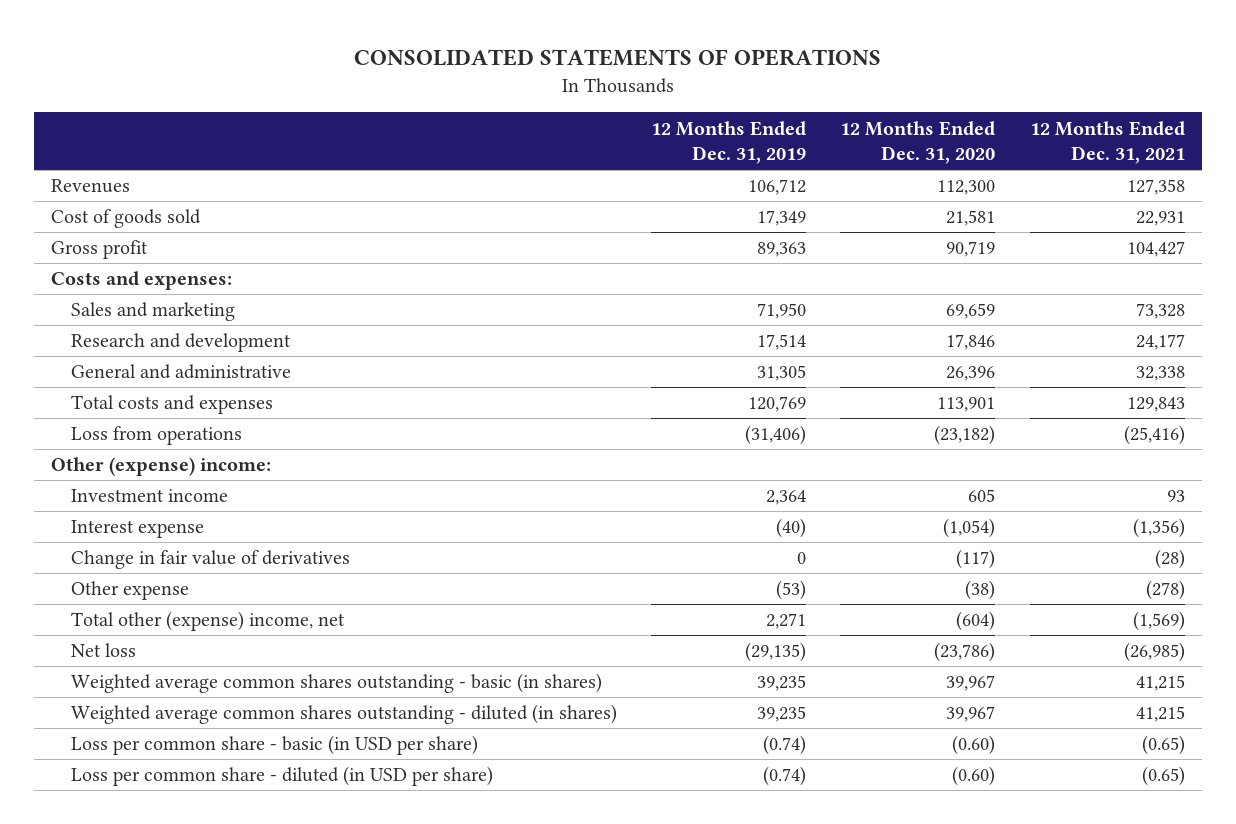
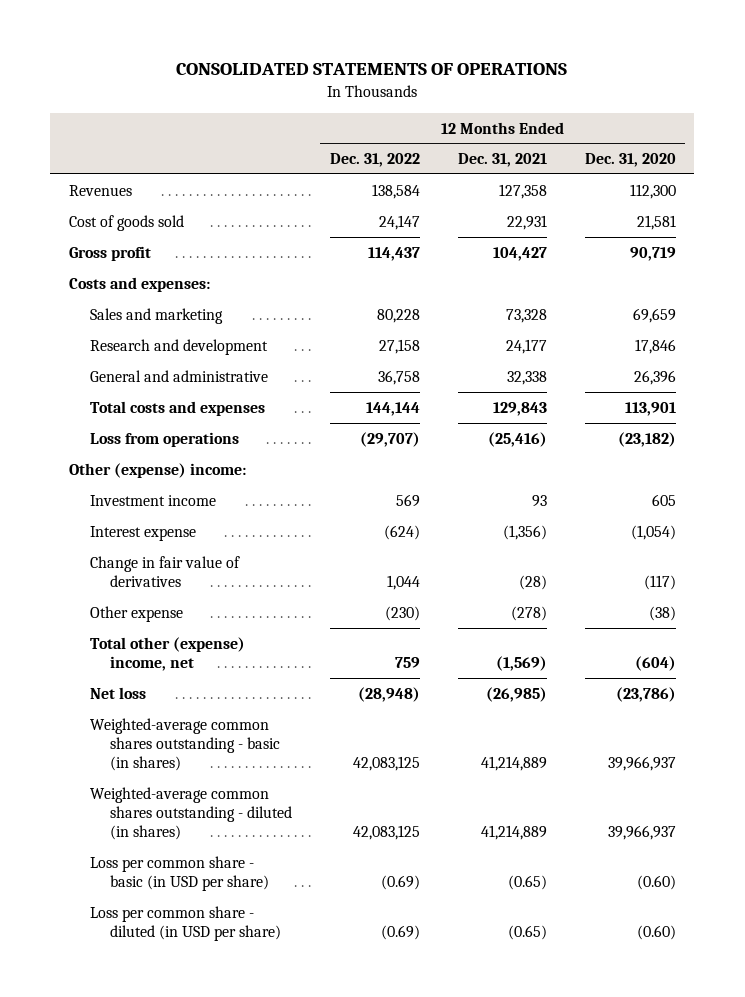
[651,120,807,165] 12 Months Ended Dec. 31, 2019 -> none
none -> [329,153,420,168] Dec. 31, 2022
[71,673,603,694] Weighted average common shares outstanding - basic (in shares) -> [89,717,280,772] Weighted-average common shares outstanding - basic (in shares)
[946,675,996,692] 39,967 -> [607,756,676,772] 39,966,937
[1135,675,1185,692] 41,215 -> [480,756,547,772] 41,214,889
[71,704,618,725] Weighted average common shares outstanding - diluted (in shares) -> [89,786,292,841] Weighted-average common shares outstanding - diluted (in shares)
[946,706,996,723] 39,967 -> [607,825,676,841] 39,966,937
[1135,706,1185,723] 41,215 -> [480,825,547,841] 41,214,889

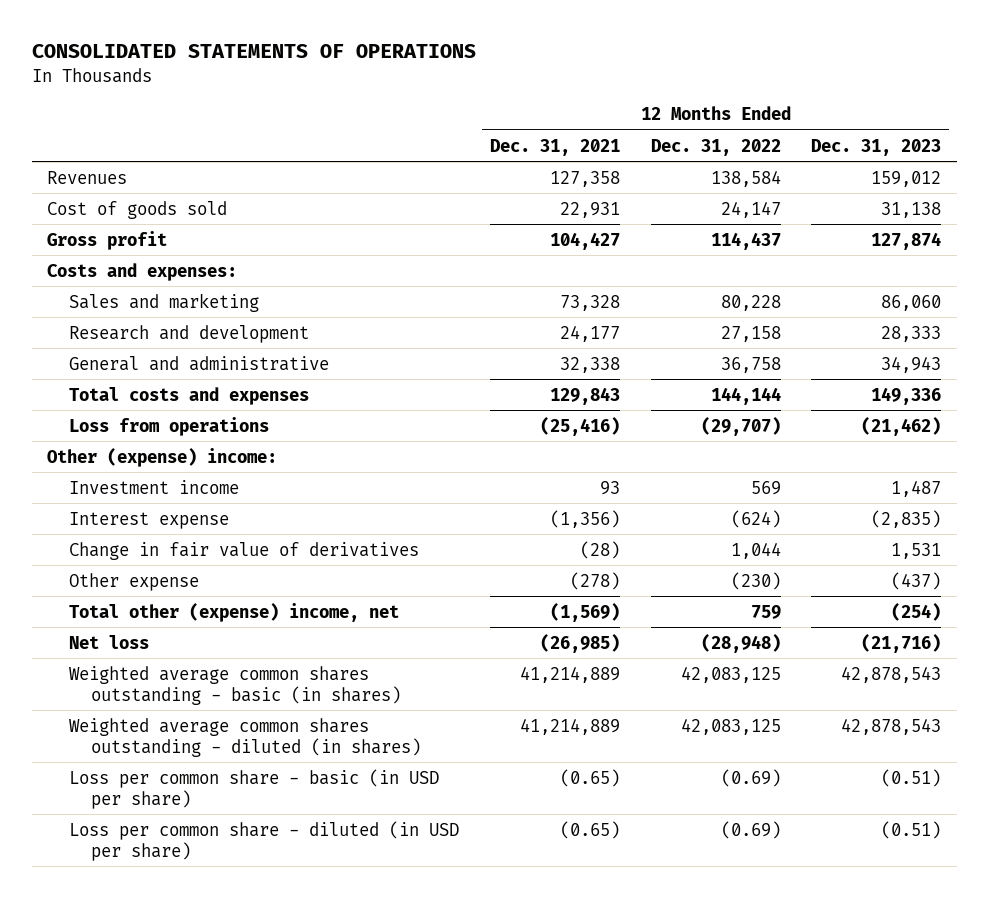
[584,153,676,168] Dec. 31, 2020 -> none
none -> [811,138,942,156] Dec. 31, 2023
[89,717,280,772] Weighted-average common shares outstanding - basic (in shares) -> [69,665,401,705] Weighted average common shares outstanding - basic (in shares)
[89,786,292,841] Weighted-average common shares outstanding - diluted (in shares) -> [69,717,421,757] Weighted average common shares outstanding - diluted (in shares)

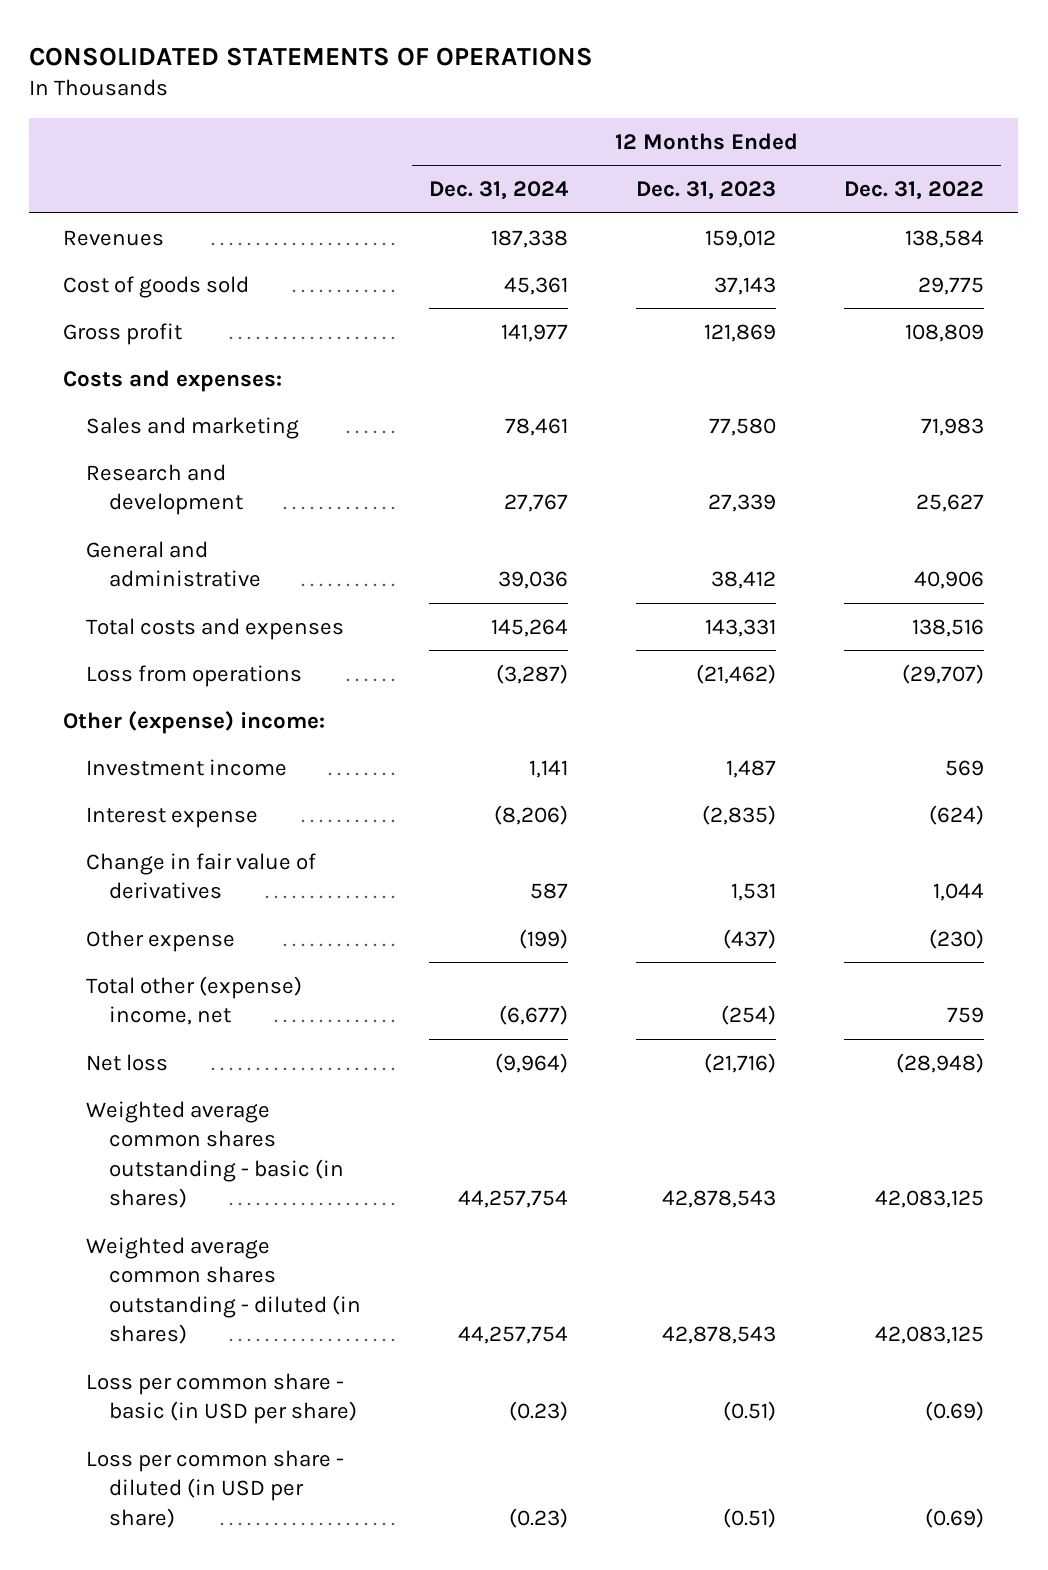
[489,138,620,156] Dec. 31, 2021 -> none
none -> [428,181,569,201] Dec. 31, 2024
[720,200,781,218] 24,147 -> [918,276,985,295] 29,775
[881,201,942,218] 31,138 -> [714,276,777,295] 37,143
[710,231,781,250] 114,437 -> [905,323,985,342] 108,809
[871,231,942,250] 127,874 -> [704,323,777,342] 121,869
[720,294,781,311] 80,228 -> [921,417,985,436] 71,983
[881,294,942,311] 86,060 -> [709,417,777,436] 77,580
[720,325,781,342] 27,158 -> [916,494,985,513] 25,627
[881,325,942,342] 28,333 -> [708,494,777,513] 27,339
[720,356,781,373] 36,758 -> [914,571,985,590] 40,906
[881,355,942,373] 34,943 -> [711,571,777,590] 38,412
[710,386,781,405] 144,144 -> [912,618,985,637] 138,516
[871,386,942,405] 149,336 -> [705,618,777,637] 143,331

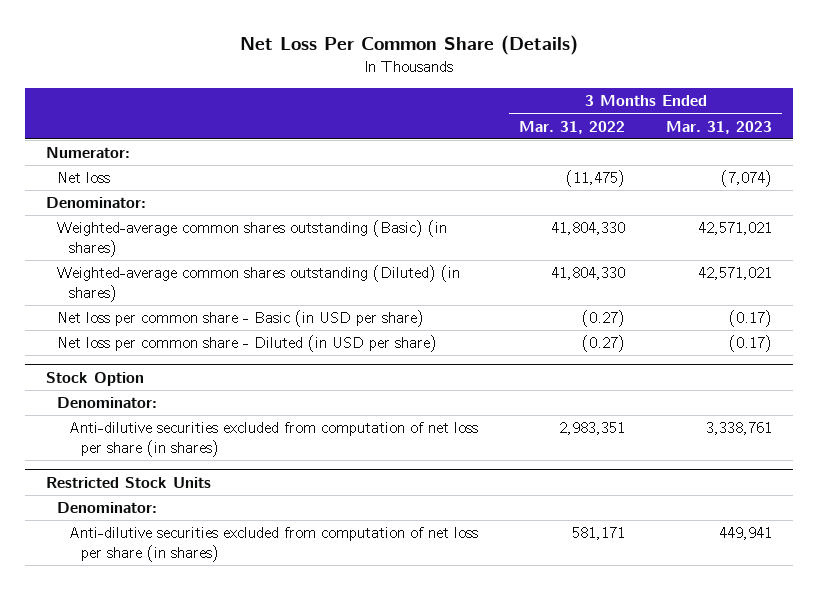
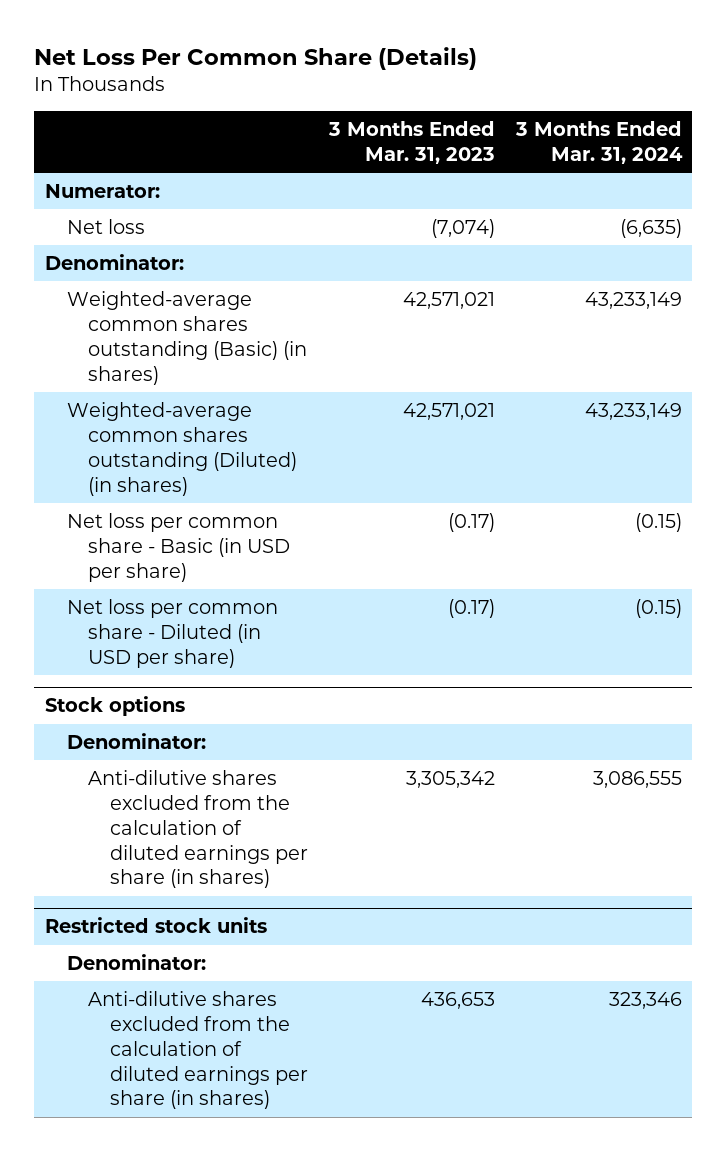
[519,120,626,134] Mar. 31, 2022 -> none
none -> [514,121,683,164] 3 Months Ended Mar. 31, 2024
[45,371,144,386] Stock Option -> [44,696,185,717] Stock options
[69,422,479,457] Anti-dilutive securities excluded from computation of net loss per share (in shares) -> [88,770,309,889] Anti-dilutive shares excluded from the calculation of diluted earnings per share (in shares)
[706,422,773,436] 3,338,761 -> [406,771,496,789] 3,305,342
[45,476,211,488] Restricted Stock Units -> [44,917,267,934] Restricted stock units
[69,527,479,562] Anti-dilutive securities excluded from computation of net loss per share (in shares) -> [88,991,309,1110] Anti-dilutive shares excluded from the calculation of diluted earnings per share (in shares)
[719,527,773,541] 449,941 -> [421,992,496,1010] 436,653

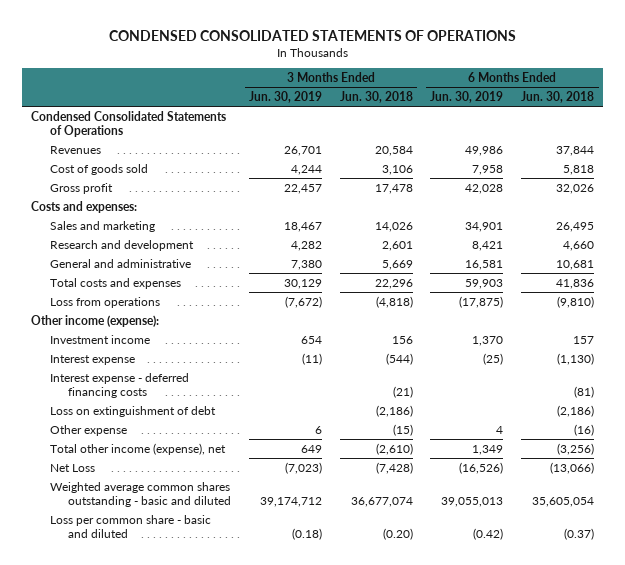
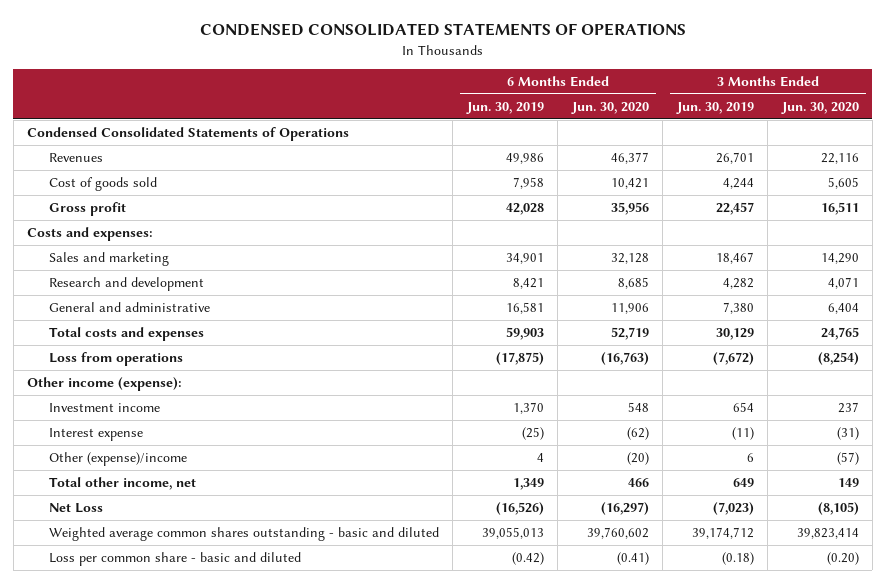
[339,91,413,104] Jun. 30, 2018 -> none
[521,91,595,104] Jun. 30, 2018 -> none
none -> [570,101,649,114] Jun. 30, 2020
none -> [780,101,859,114] Jun. 30, 2020
[49,372,189,399] Interest expense - deferred financing costs -> none
[49,405,216,417] Loss on extinguishment of debt -> none
[49,424,127,436] Other expense -> [49,452,188,467] Other (expense)/income
[49,442,226,455] Total other income (expense), net -> [49,477,197,491] Total other income, net

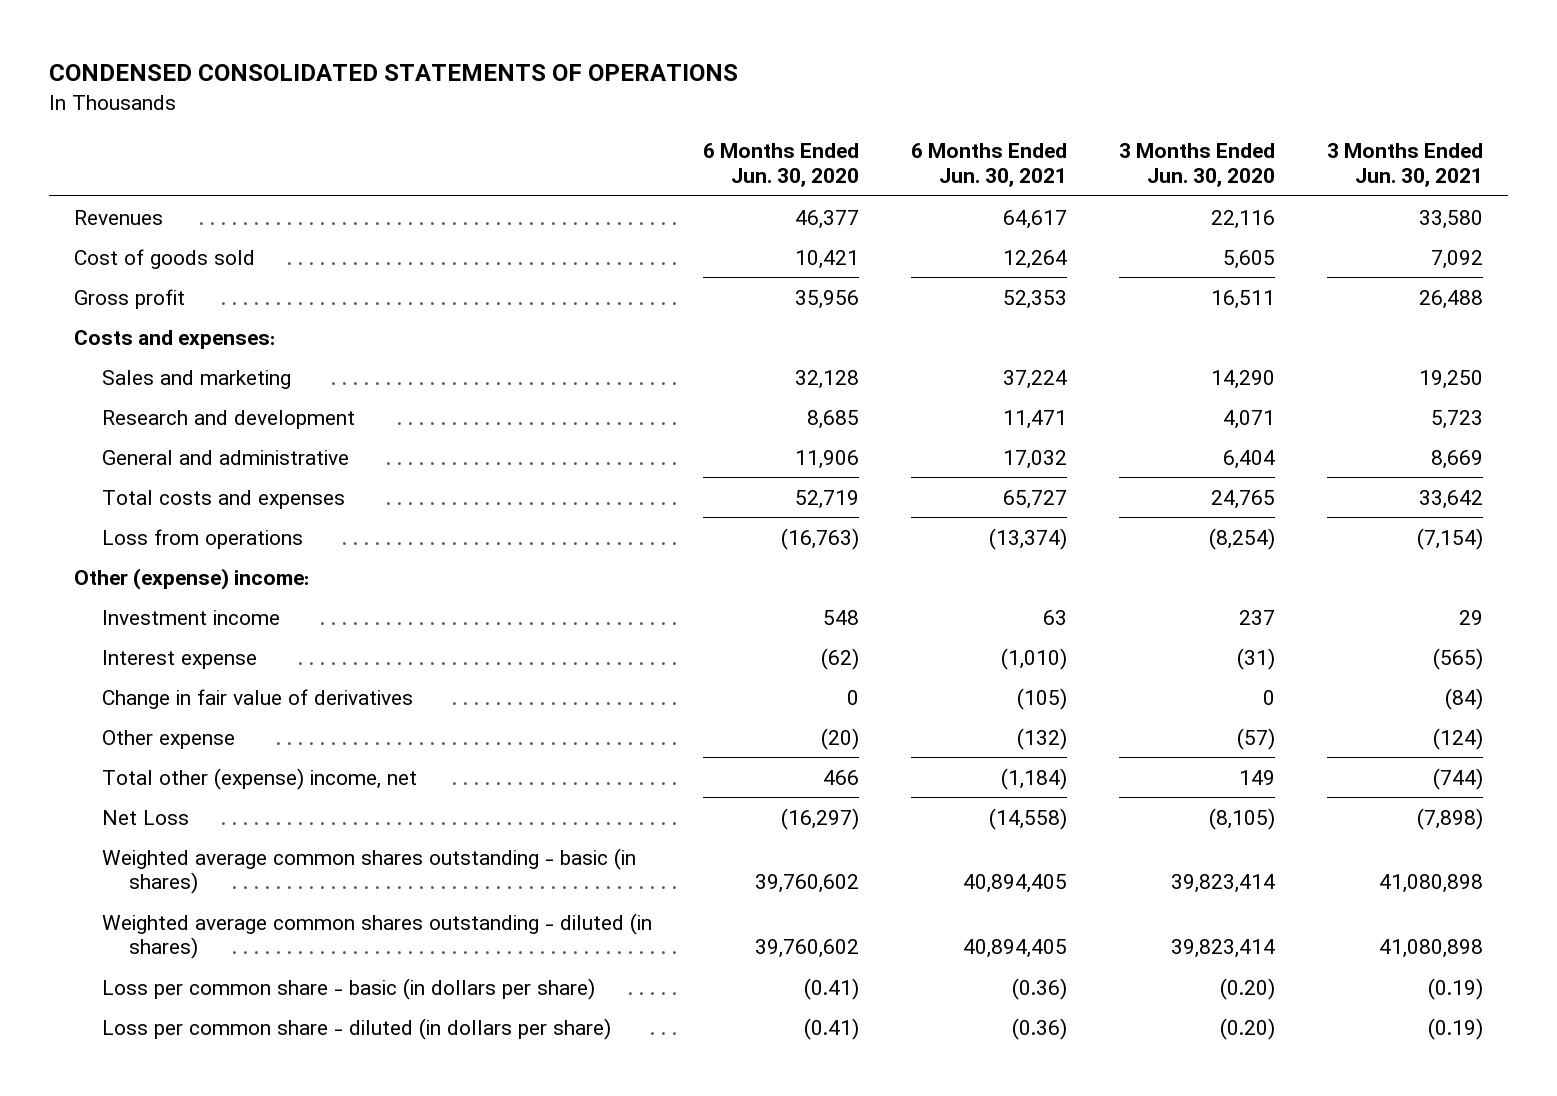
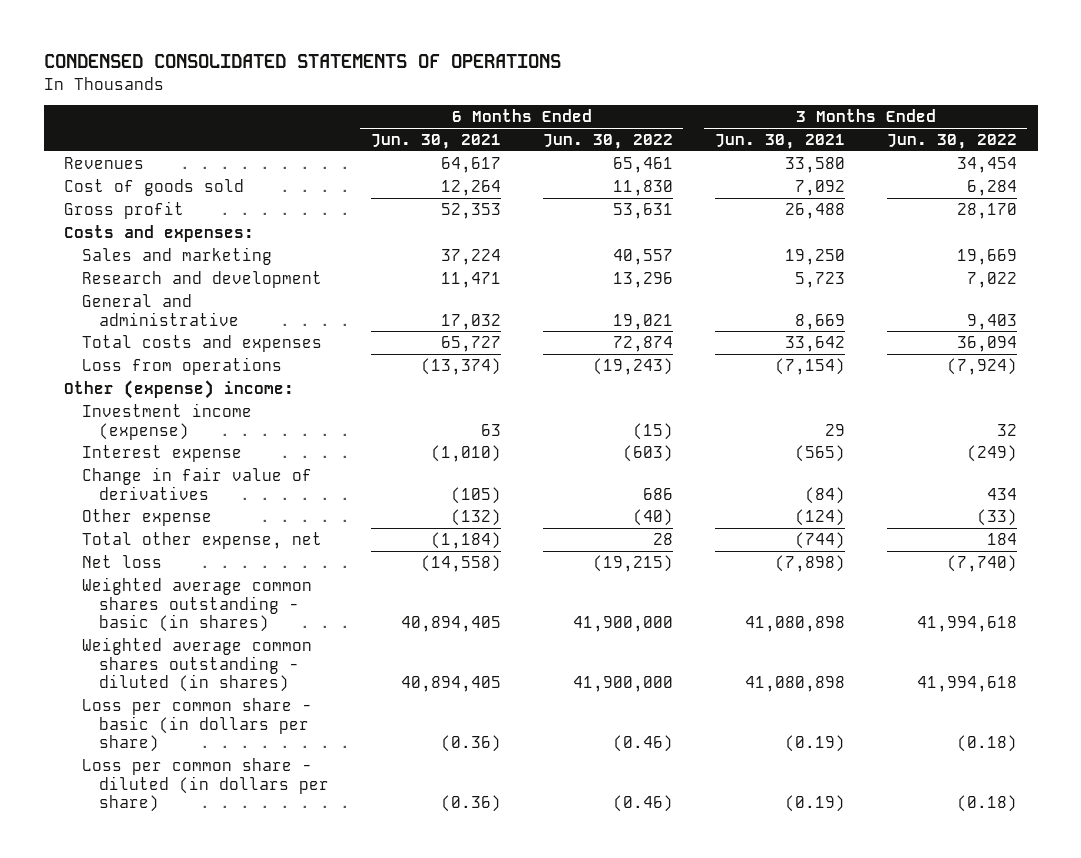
[703,143,860,187] 6 Months Ended Jun. 30, 2020 -> none
[1118,143,1275,187] 3 Months Ended Jun. 30, 2020 -> none
none -> [542,133,673,149] Jun. 30, 2022
none -> [886,133,1017,149] Jun. 30, 2022
[101,609,280,625] Investment income -> [81,402,252,440] Investment income (expense)
[101,767,417,790] Total other (expense) income, net -> [81,531,322,549] Total other expense, net
[101,809,189,825] Net Loss -> [81,554,162,568] Net loss

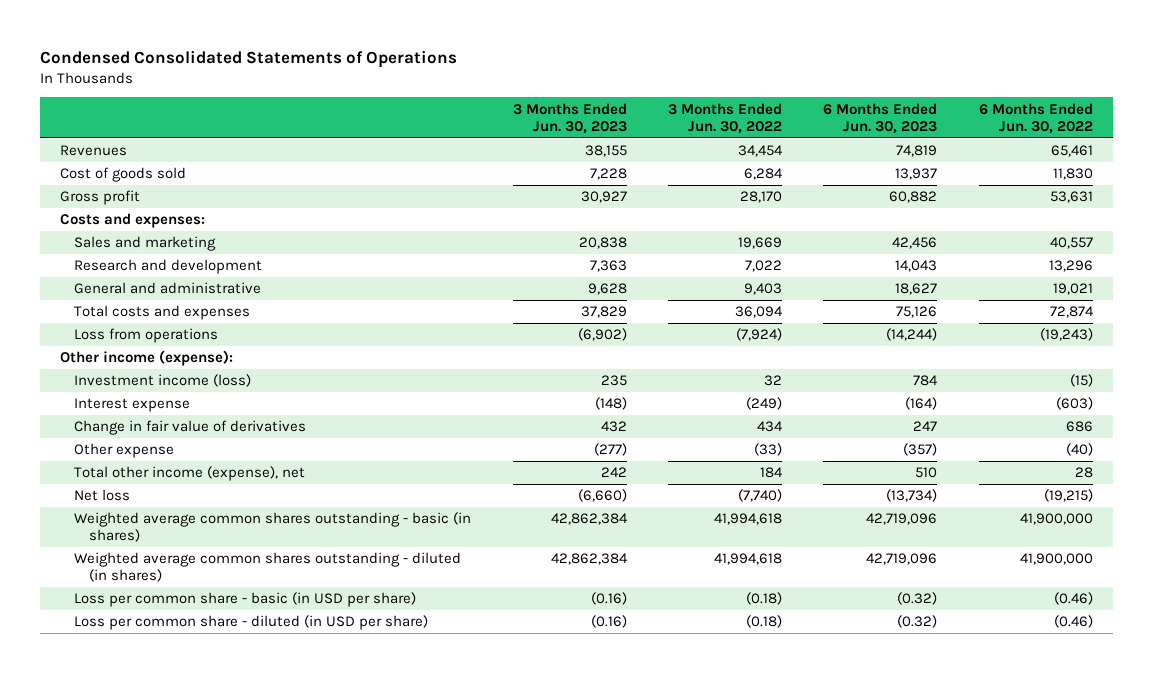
[43,54,561,69] CONDENSED CONSOLIDATED STATEMENTS OF OPERATIONS -> [39,49,457,68] Condensed Consolidated Statements of Operations
[370,133,501,149] Jun. 30, 2021 -> none
[714,133,845,149] Jun. 30, 2021 -> none
none -> [512,102,627,134] 3 Months Ended Jun. 30, 2023
none -> [823,102,938,134] 6 Months Ended Jun. 30, 2023
[64,379,295,399] Other (expense) income: -> [60,350,234,367] Other income (expense):
[81,402,252,440] Investment income (expense) -> [74,374,252,388] Investment income (loss)
[81,531,322,549] Total other expense, net -> [74,466,306,482] Total other income (expense), net
[81,697,312,753] Loss per common share - basic (in dollars per share) -> [74,592,417,608] Loss per common share - basic (in USD per share)
[81,757,329,813] Loss per common share - diluted (in dollars per share) -> [74,615,429,631] Loss per common share - diluted (in USD per share)

